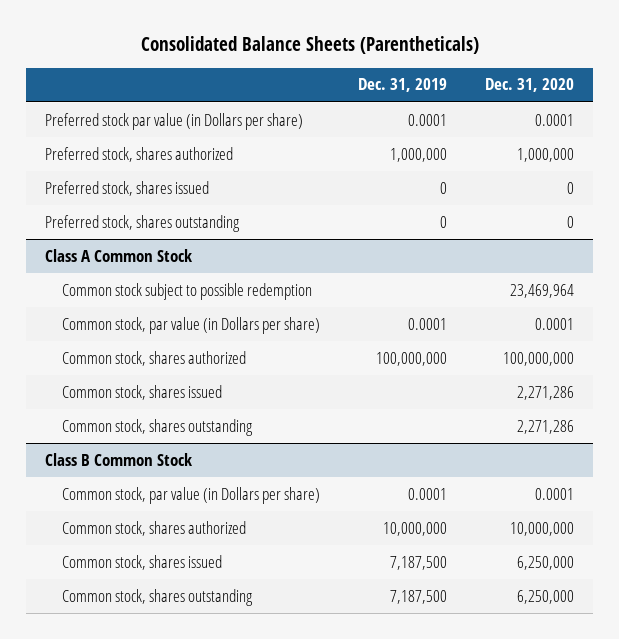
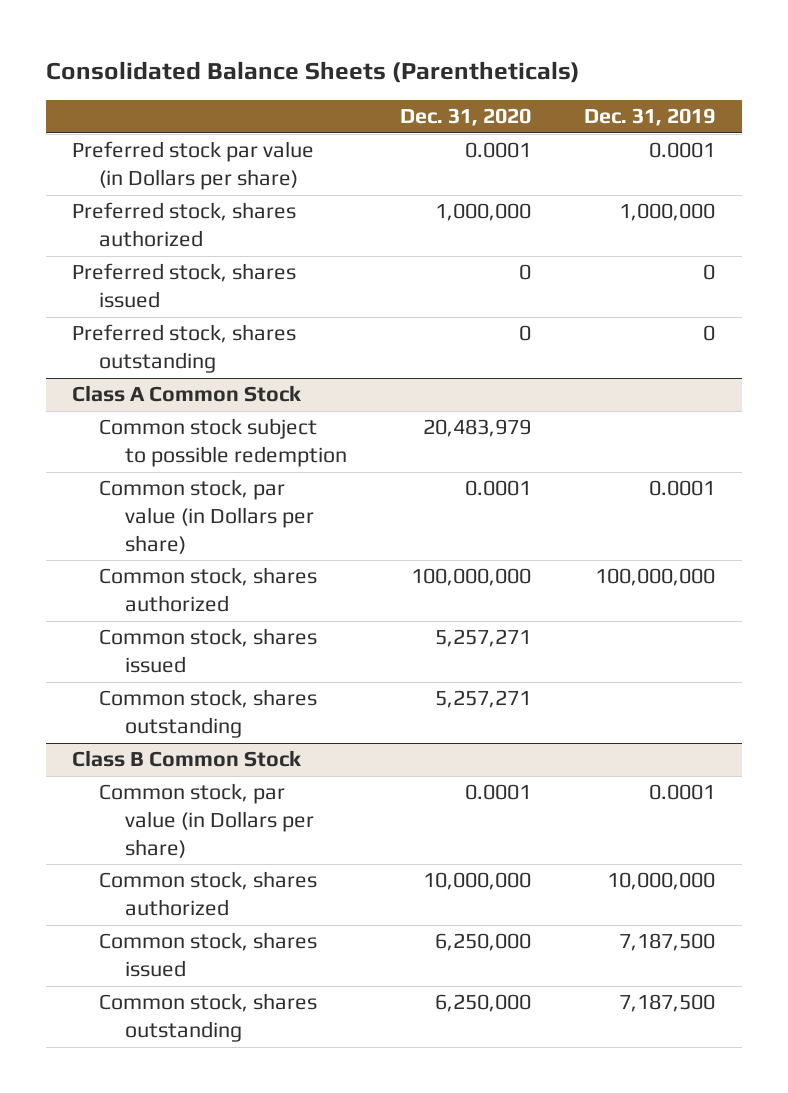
[510,283,575,298] 23,469,964 -> [423,419,532,438] 20,483,979
[517,385,575,400] 2,271,286 -> [435,629,532,648] 5,257,271
[517,419,575,434] 2,271,286 -> [435,690,532,709] 5,257,271

